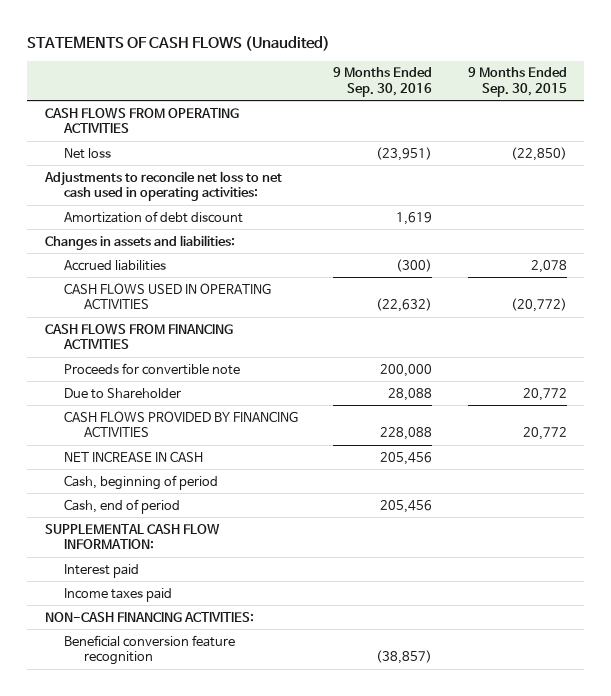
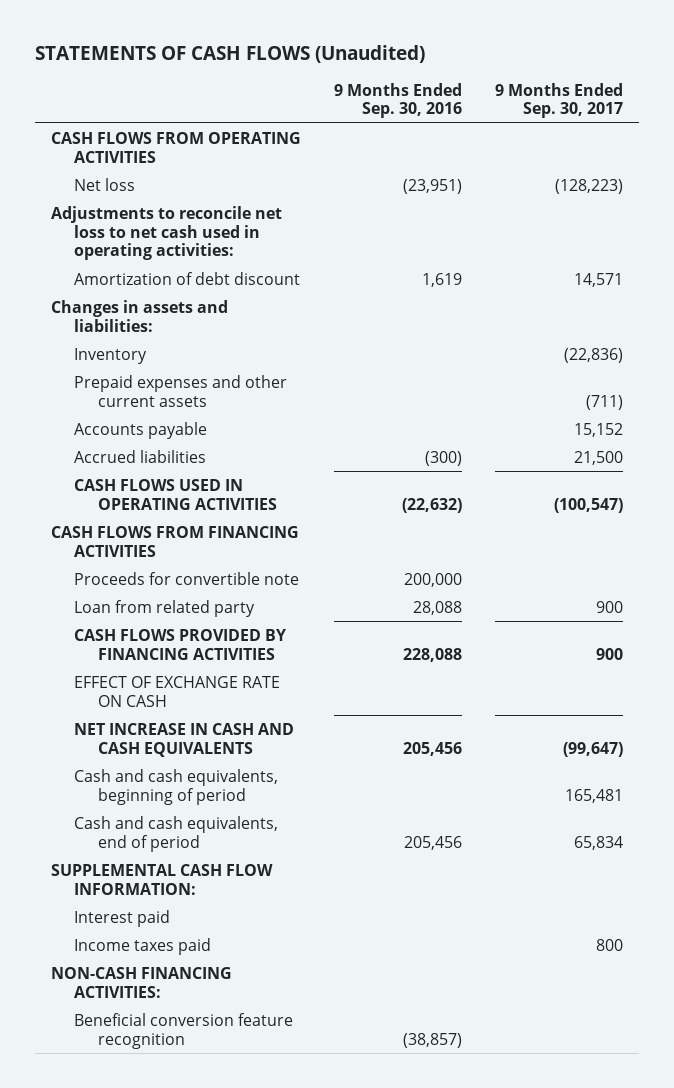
[467,67,567,97] 9 Months Ended Sep. 30, 2015 -> none
none -> [494,82,623,119] 9 Months Ended Sep. 30, 2017
none -> [74,347,148,364] Inventory
none -> [74,374,288,407] Prepaid expenses and other current assets
none -> [74,421,208,439] Accounts payable
[64,387,182,399] Due to Shareholder -> [74,599,256,617] Loan from related party
none -> [74,675,281,707] EFFECT OF EXCHANGE RATE ON CASH
[64,450,204,462] NET INCREASE IN CASH -> [74,722,295,757] NET INCREASE IN CASH AND CASH EQUIVALENTS
[64,474,219,490] Cash, beginning of period -> [74,768,279,805] Cash and cash equivalents, beginning of period
[64,498,181,514] Cash, end of period -> [74,815,279,852] Cash and cash equivalents, end of period

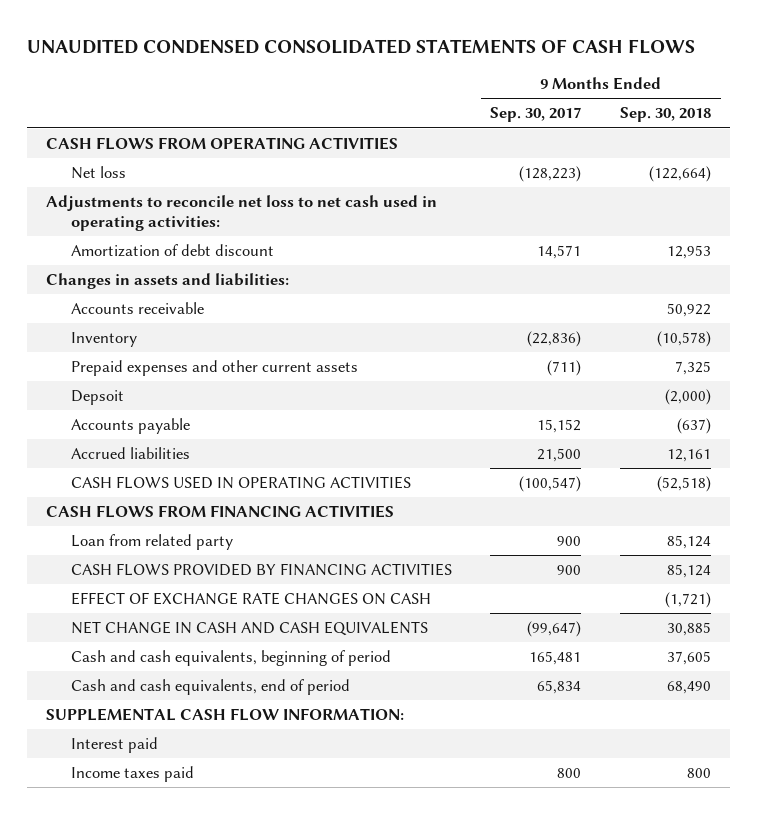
[34,44,425,63] STATEMENTS OF CASH FLOWS (Unaudited) -> [26,38,695,54] UNAUDITED CONDENSED CONSOLIDATED STATEMENTS OF CASH FLOWS
[333,82,462,119] 9 Months Ended Sep. 30, 2016 -> none
none -> [620,107,712,123] Sep. 30, 2018
none -> [70,302,204,315] Accounts receivable
none -> [70,390,124,406] Depsoit
[74,571,300,585] Proceeds for convertible note -> none
[74,675,281,707] EFFECT OF EXCHANGE RATE ON CASH -> [70,592,431,606] EFFECT OF EXCHANGE RATE CHANGES ON CASH
[74,722,295,757] NET INCREASE IN CASH AND CASH EQUIVALENTS -> [70,621,428,637] NET CHANGE IN CASH AND CASH EQUIVALENTS
[51,966,233,998] NON-CASH FINANCING ACTIVITIES: -> none
[74,1012,294,1049] Beneficial conversion feature recognition -> none

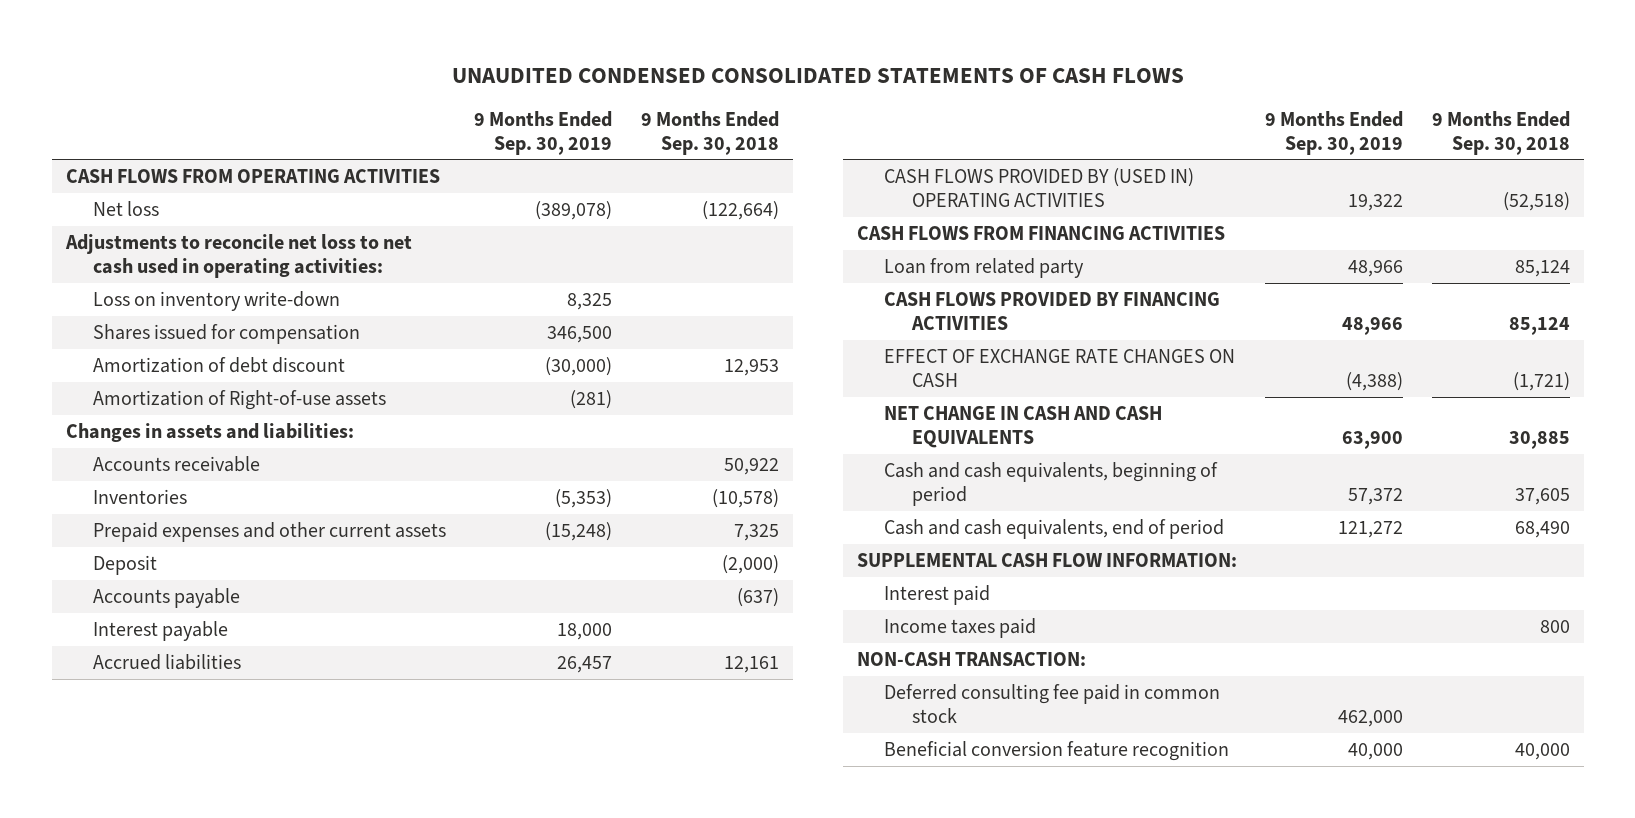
[490,107,582,123] Sep. 30, 2017 -> none
none -> [474,110,613,155] 9 Months Ended Sep. 30, 2019
none -> [93,291,341,312] Loss on inventory write-down
none -> [93,324,361,345] Shares issued for compensation
none -> [93,390,387,411] Amortization of Right-of-use assets
[70,332,137,348] Inventory -> [93,489,188,505] Inventories
[70,390,124,406] Depsoit -> none
none -> [93,555,158,576] Deposit
none -> [93,621,229,642] Interest payable
[70,476,411,490] CASH FLOWS USED IN OPERATING ACTIVITIES -> [884,168,1195,207] CASH FLOWS PROVIDED BY (USED IN) OPERATING ACTIVITIES
none -> [856,652,1086,667] NON-CASH TRANSACTION:
none -> [884,684,1221,723] Deferred consulting fee paid in common stock
none -> [884,741,1230,762] Beneficial conversion feature recognition

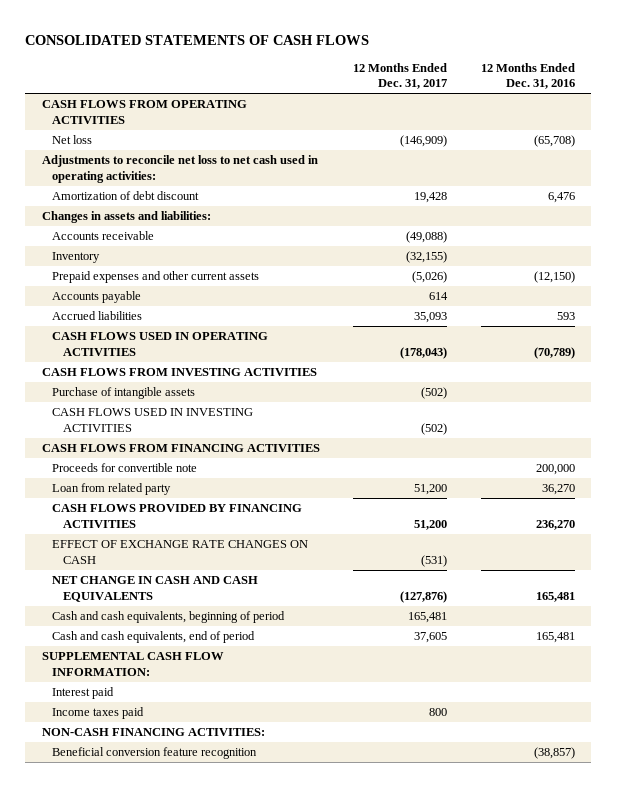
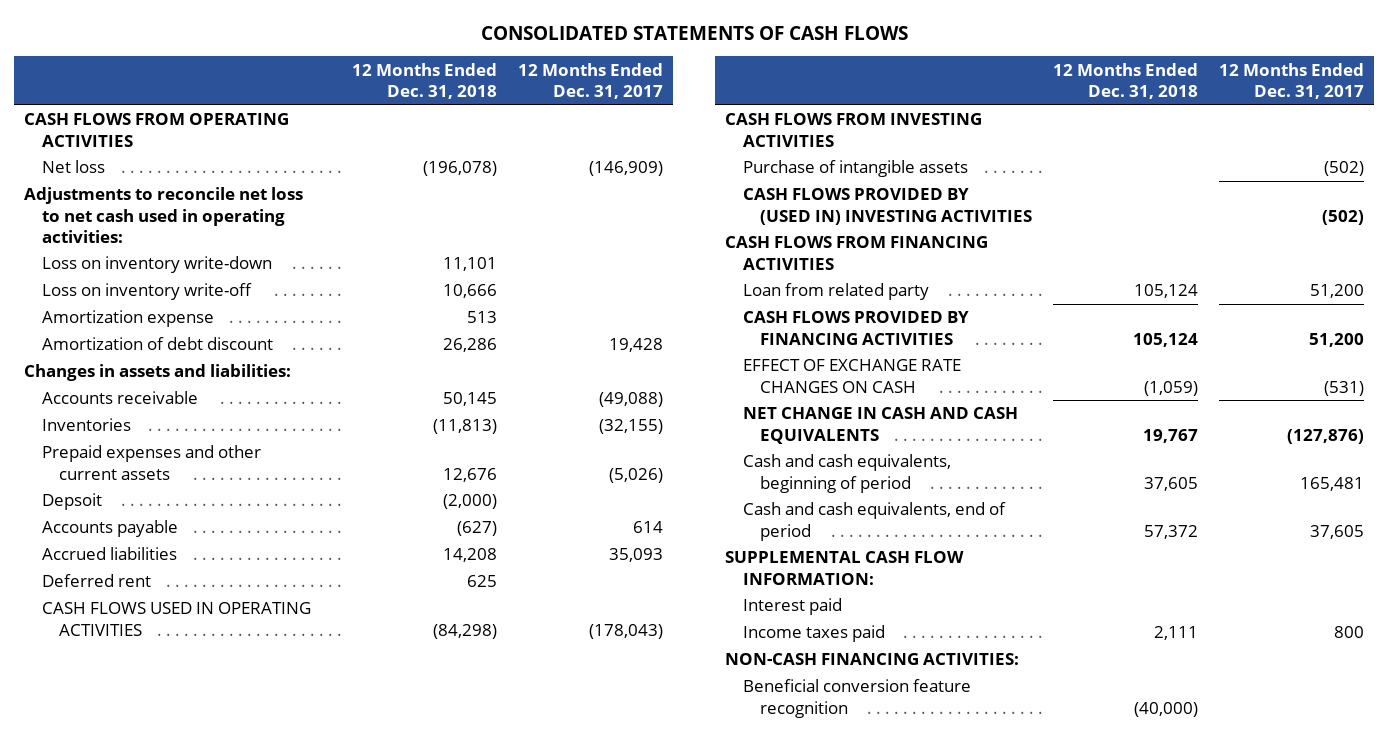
[480,62,575,90] 12 Months Ended Dec. 31, 2016 -> none
none -> [352,62,498,99] 12 Months Ended Dec. 31, 2018
none -> [41,256,272,274] Loss on inventory write-down
none -> [41,283,252,301] Loss on inventory write-off
none -> [41,310,214,328] Amortization expense
[52,252,101,264] Inventory -> [41,418,131,432] Inventories
none -> [41,493,102,511] Depsoit
none -> [41,574,151,588] Deferred rent
[52,408,254,432] CASH FLOWS USED IN INVESTING ACTIVITIES -> [742,188,1033,225] CASH FLOWS PROVIDED BY (USED IN) INVESTING ACTIVITIES
[52,463,198,473] Proceeds for convertible note -> none

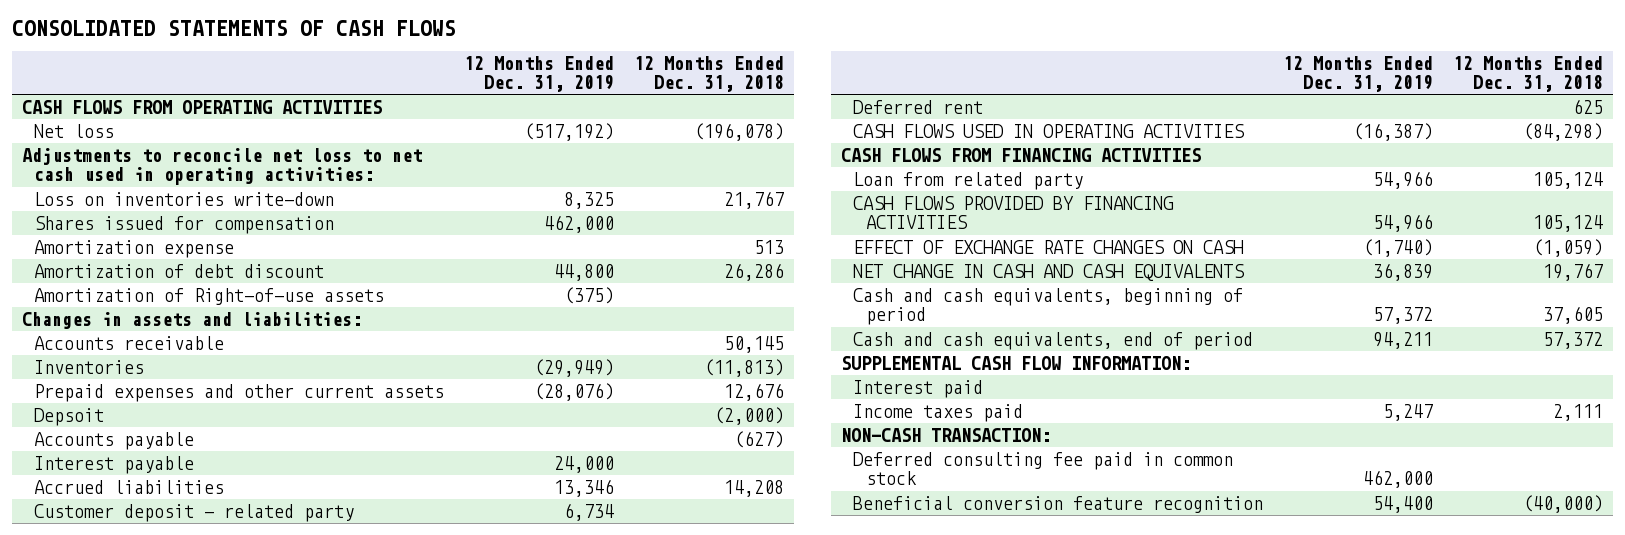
[517,62,663,99] 12 Months Ended Dec. 31, 2017 -> none
none -> [464,55,615,92] 12 Months Ended Dec. 31, 2019
[41,283,252,301] Loss on inventory write-off -> none
[41,256,272,274] Loss on inventory write-down -> [34,192,335,207] Loss on inventories write-down
[443,257,498,272] 11,101 -> [723,191,784,210] 21,767
none -> [34,216,335,235] Shares issued for compensation
none -> [34,288,385,306] Amortization of Right-of-use assets
none -> [34,456,195,475] Interest payable
none -> [34,504,355,523] Customer deposit - related party
[725,113,983,147] CASH FLOWS FROM INVESTING ACTIVITIES -> none
[742,160,968,178] Purchase of intangible assets -> none
[742,188,1033,225] CASH FLOWS PROVIDED BY (USED IN) INVESTING ACTIVITIES -> none
[725,653,1020,666] NON-CASH FINANCING ACTIVITIES: -> [841,428,1052,443] NON-CASH TRANSACTION:
none -> [853,452,1234,486] Deferred consulting fee paid in common stock

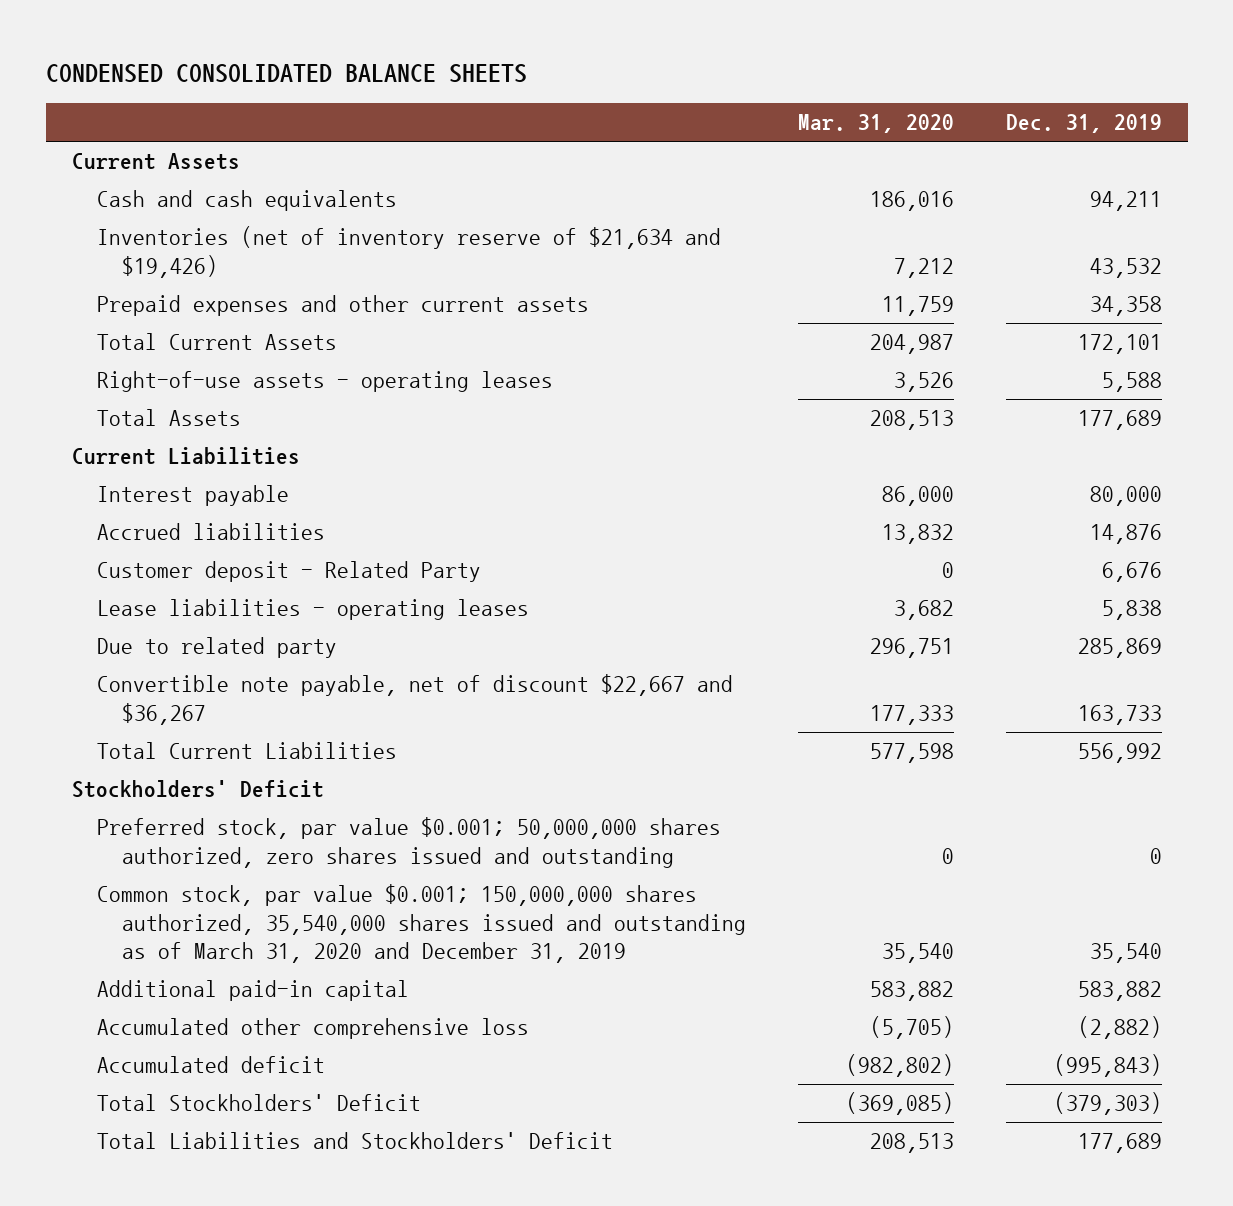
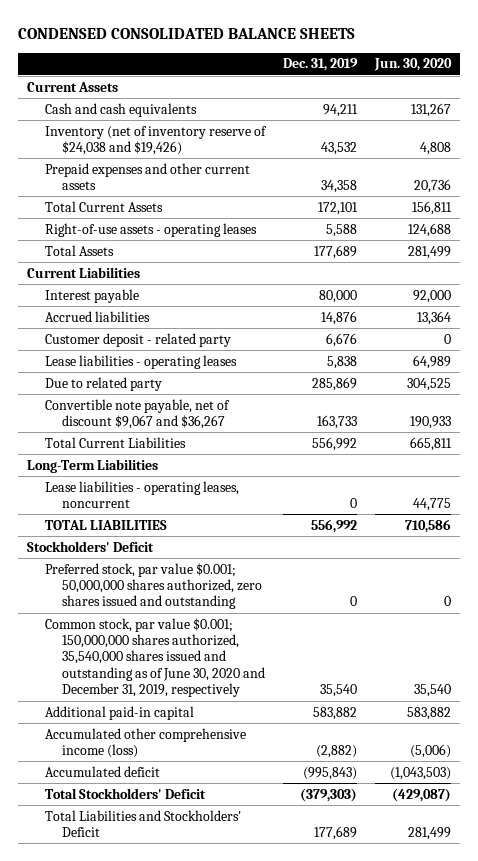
[797,114,954,134] Mar. 31, 2020 -> none
none -> [374,58,453,72] Jun. 30, 2020
[96,226,721,278] Inventories (net of inventory reserve of $21,634 and $19,426) -> [44,125,267,156] Inventory (net of inventory reserve of $24,038 and $19,426)
[96,561,481,583] Customer deposit - Related Party -> [44,332,231,347] Customer deposit - related party
[96,674,733,725] Convertible note payable, net of discount $22,667 and $36,267 -> [44,398,230,430] Convertible note payable, net of discount $9,067 and $36,267
none -> [26,458,158,473] Long-Term Liabilities
none -> [44,480,239,509] Lease liabilities - operating leases, noncurrent
none -> [44,519,167,530] TOTAL LIABILITIES
[96,884,746,964] Common stock, par value $0.001; 150,000,000 shares authorized, 35,540,000 shares issued and outstanding as of March 31, 2020 and December 31, 2019 -> [44,617,266,698] Common stock, par value $0.001; 150,000,000 shares authorized, 35,540,000 shares issued and outstanding as of June 30, 2020 and December 31, 2019, respectively
[96,1018,529,1040] Accumulated other comprehensive loss -> [44,727,246,759] Accumulated other comprehensive income (loss)

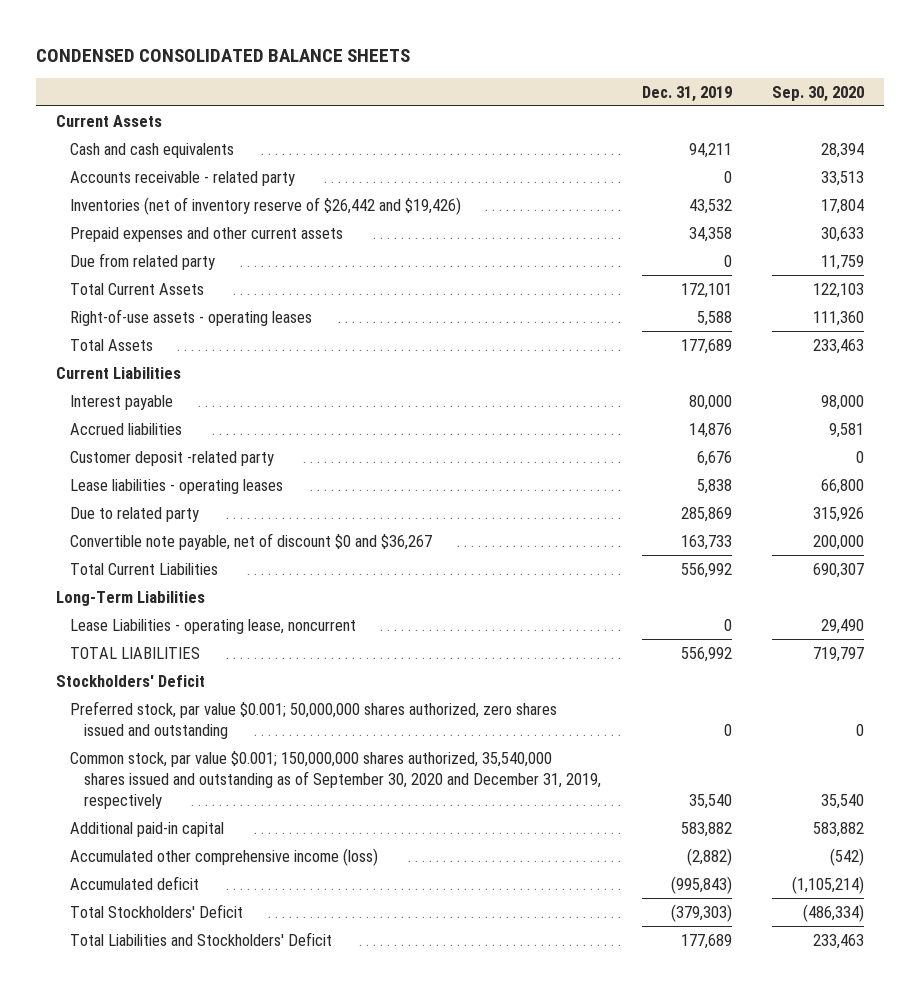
[374,58,453,72] Jun. 30, 2020 -> none
none -> [771,85,864,102] Sep. 30, 2020
none -> [70,170,296,186] Accounts receivable - related party
[44,125,267,156] Inventory (net of inventory reserve of $24,038 and $19,426) -> [70,196,462,215] Inventories (net of inventory reserve of $26,442 and $19,426)
none -> [70,252,216,270] Due from related party
[44,332,231,347] Customer deposit - related party -> [70,450,275,466] Customer deposit -related party
[44,398,230,430] Convertible note payable, net of discount $9,067 and $36,267 -> [70,532,433,550] Convertible note payable, net of discount $0 and $36,267
[44,480,239,509] Lease liabilities - operating leases, noncurrent -> [70,618,357,634] Lease Liabilities - operating lease, noncurrent
[44,617,266,698] Common stock, par value $0.001; 150,000,000 shares authorized, 35,540,000 shares issued and outstanding as of June 30, 2020 and December 31, 2019, respectively -> [70,750,602,809] Common stock, par value $0.001; 150,000,000 shares authorized, 35,540,000 shares issued and outstanding as of September 30, 2020 and December 31, 2019, respectively

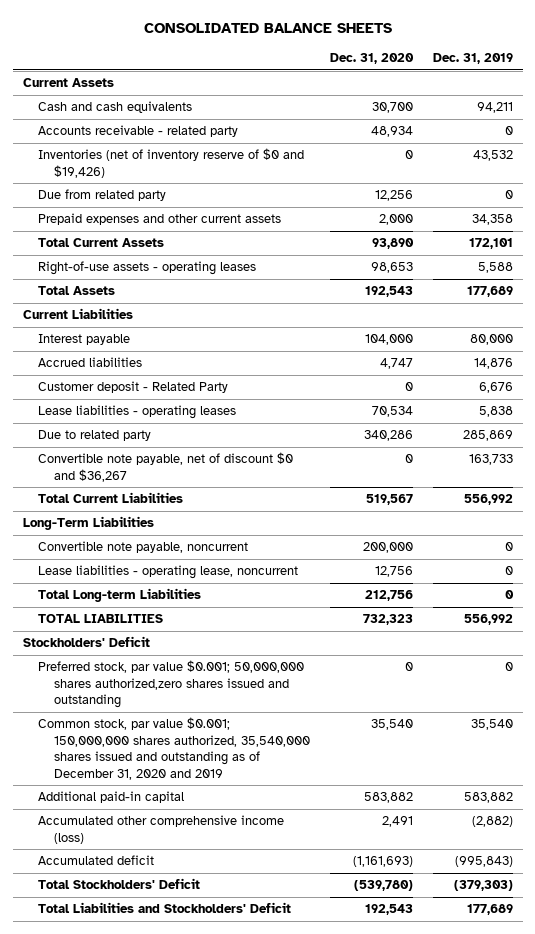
[35,48,410,62] CONDENSED CONSOLIDATED BALANCE SHEETS -> [143,22,392,33] CONSOLIDATED BALANCE SHEETS
[771,85,864,102] Sep. 30, 2020 -> none
none -> [329,53,414,65] Dec. 31, 2020
[70,196,462,215] Inventories (net of inventory reserve of $26,442 and $19,426) -> [38,148,305,178] Inventories (net of inventory reserve of $0 and $19,426)
[70,226,344,242] Prepaid expenses and other current assets -> [38,213,282,226] Prepaid expenses and other current assets
[70,450,275,466] Customer deposit -related party -> [38,381,229,394] Customer deposit - Related Party
none -> [38,541,249,554] Convertible note payable, noncurrent
[70,618,357,634] Lease Liabilities - operating lease, noncurrent -> [38,565,299,580] Lease liabilities - operating lease, noncurrent
none -> [38,588,202,603] Total Long-term Liabilities
[70,700,558,739] Preferred stock, par value $0.001; 50,000,000 shares authorized, zero shares issued and outstanding -> [38,660,305,709] Preferred stock, par value $0.001; 50,000,000 shares authorized,zero shares issued and outstanding
[70,750,602,809] Common stock, par value $0.001; 150,000,000 shares authorized, 35,540,000 shares issued and outstanding as of September 30, 2020 and December 31, 2019, respectively -> [38,717,310,780] Common stock, par value $0.001; 150,000,000 shares authorized, 35,540,000 shares issued and outstanding as of December 31, 2020 and 2019

